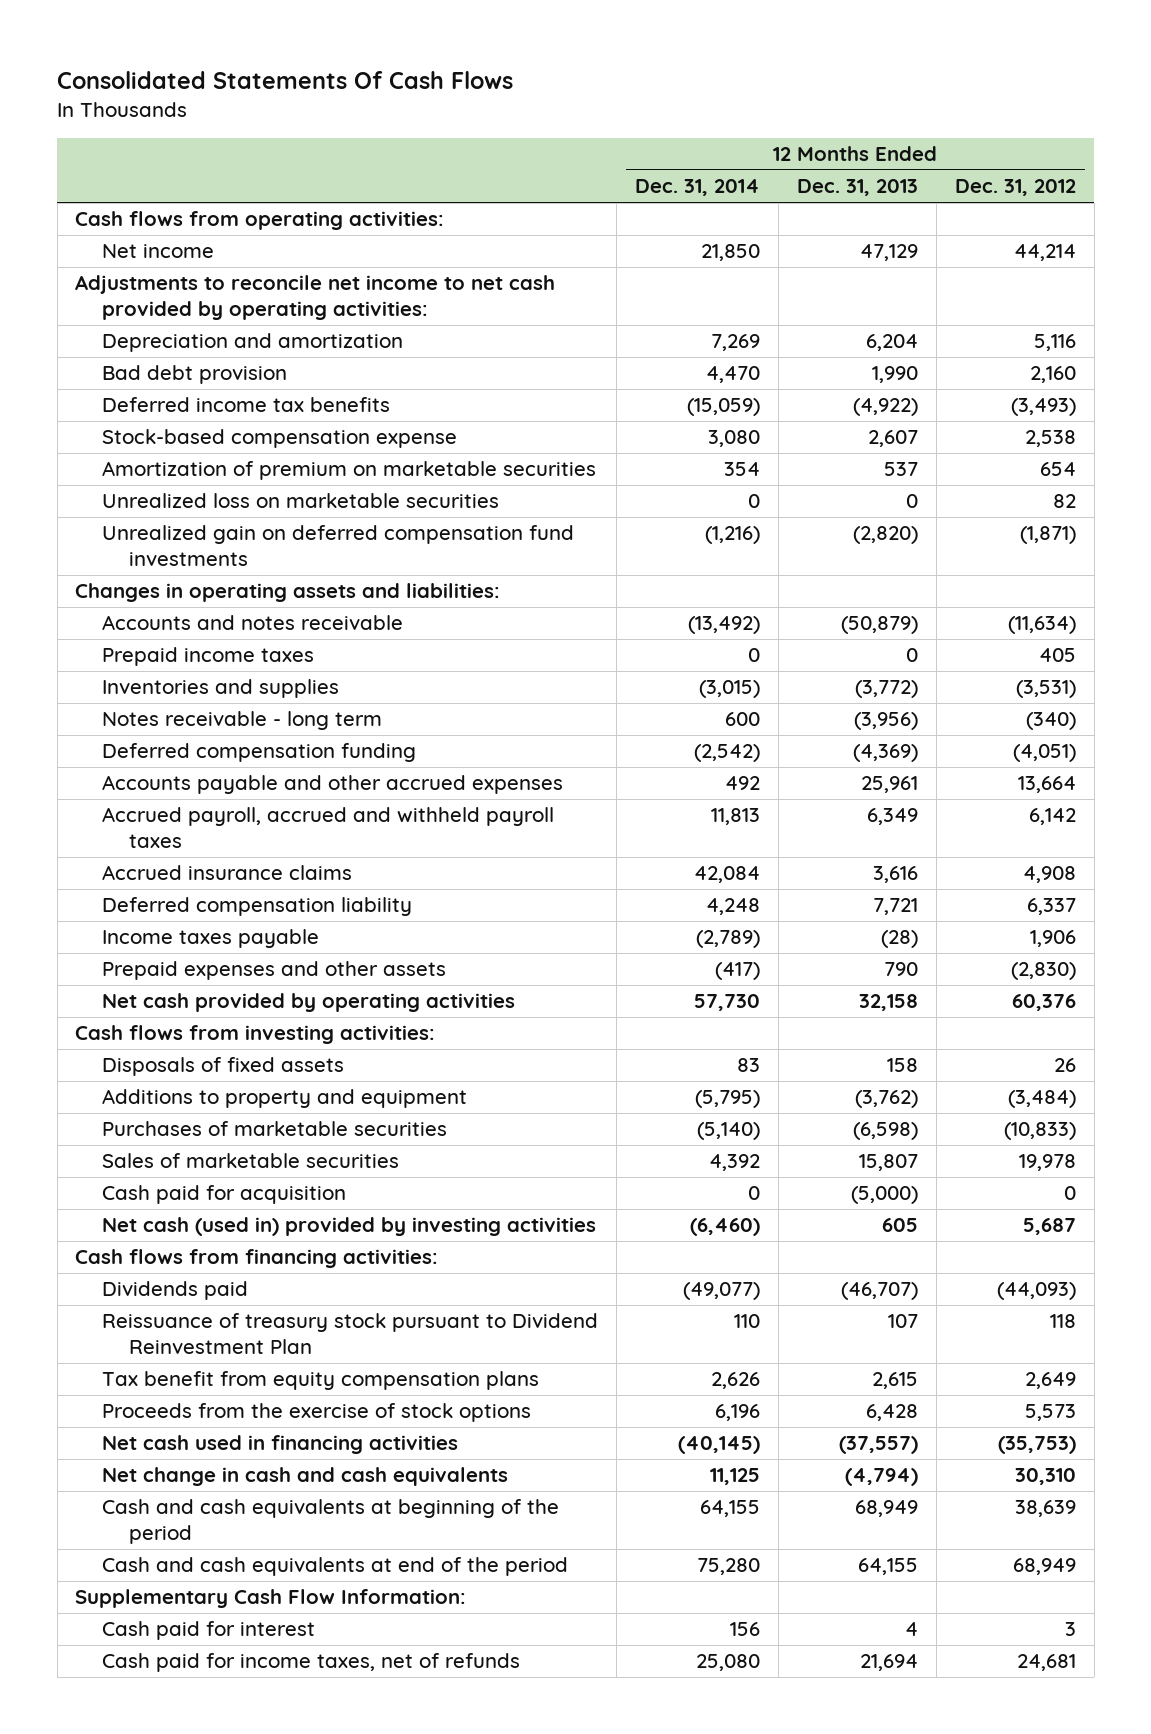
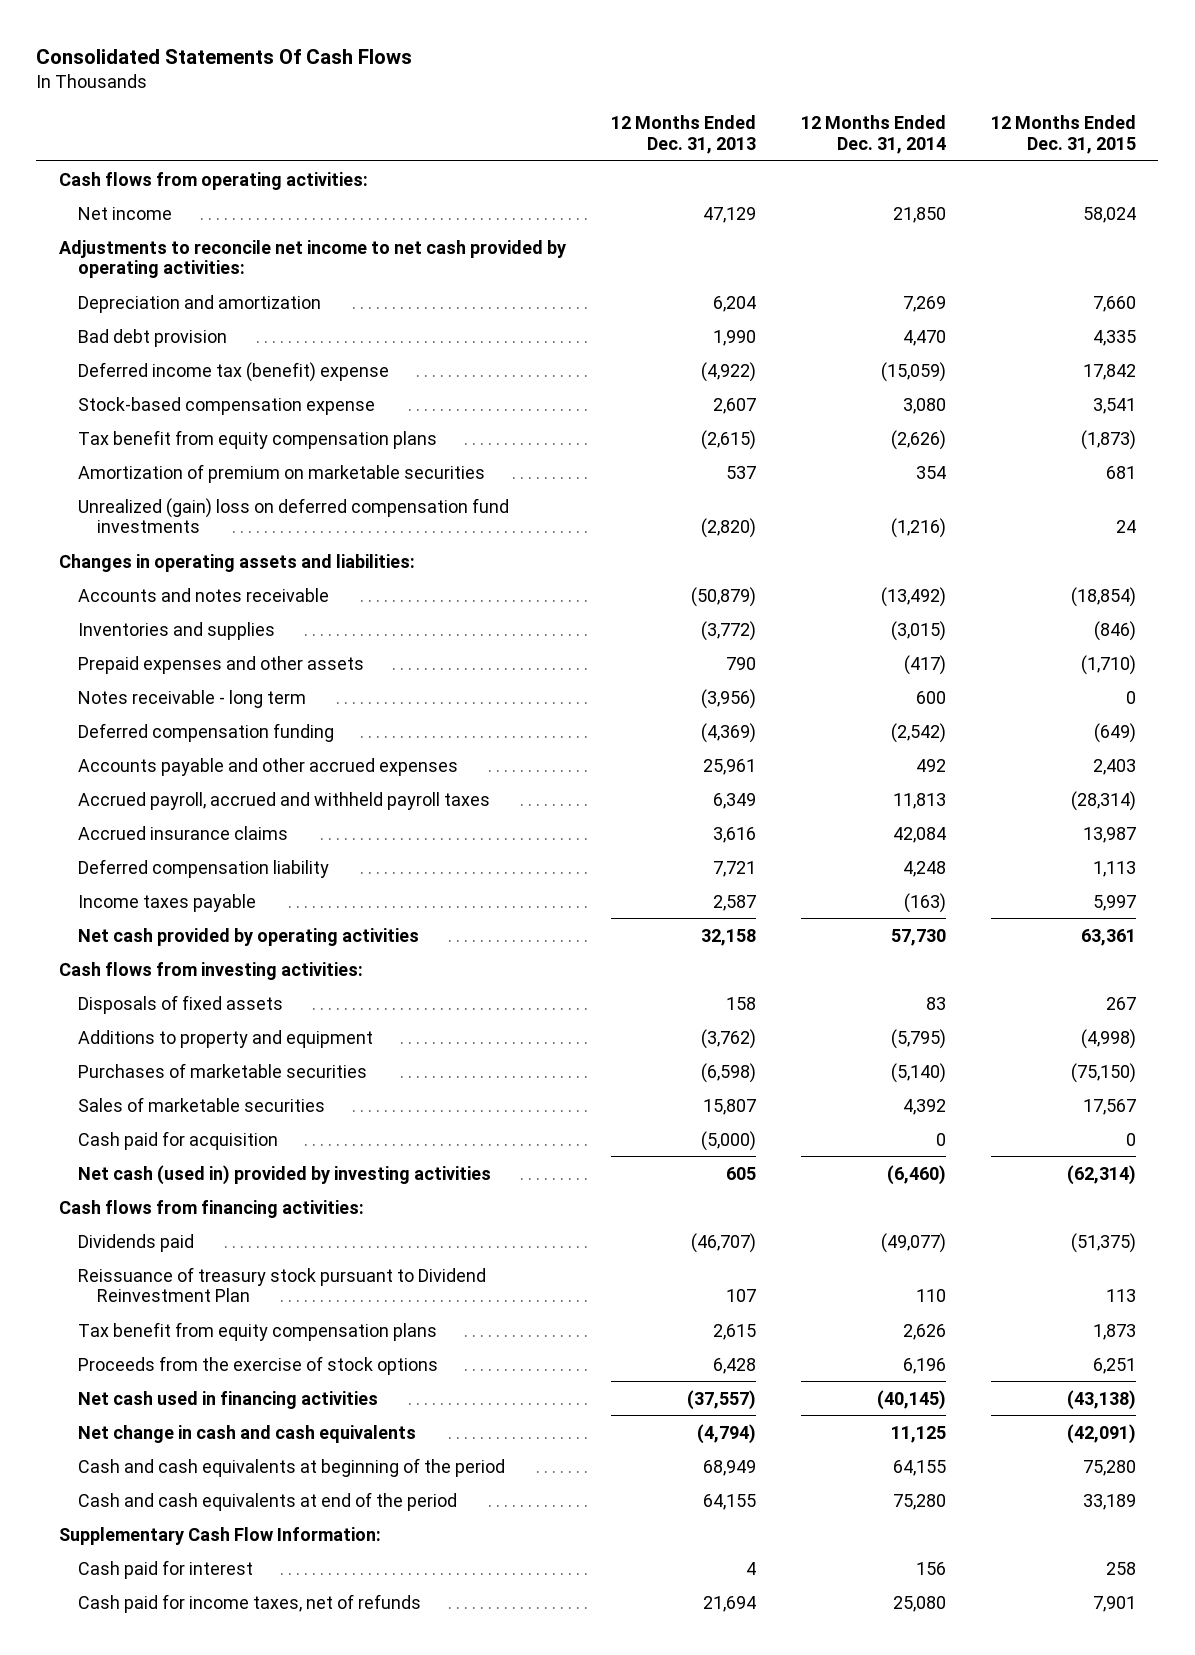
[954,179,1076,197] Dec. 31, 2012 -> none
none -> [990,115,1136,155] 12 Months Ended Dec. 31, 2015
[102,397,391,413] Deferred income tax benefits -> [77,361,389,382] Deferred income tax (benefit) expense
none -> [77,429,437,449] Tax benefit from equity compensation plans
[102,493,500,509] Unrealized loss on marketable securities -> none
[102,525,575,566] Unrealized gain on deferred compensation fund investments -> [77,497,509,534] Unrealized (gain) loss on deferred compensation fund investments
[102,647,315,667] Prepaid income taxes -> none
[102,961,447,981] Prepaid expenses and other assets -> [77,655,364,674] Prepaid expenses and other assets
[696,930,761,949] (2,789) -> [903,892,946,913] (163)
[880,930,918,949] (28) -> [712,894,756,911] 2,587

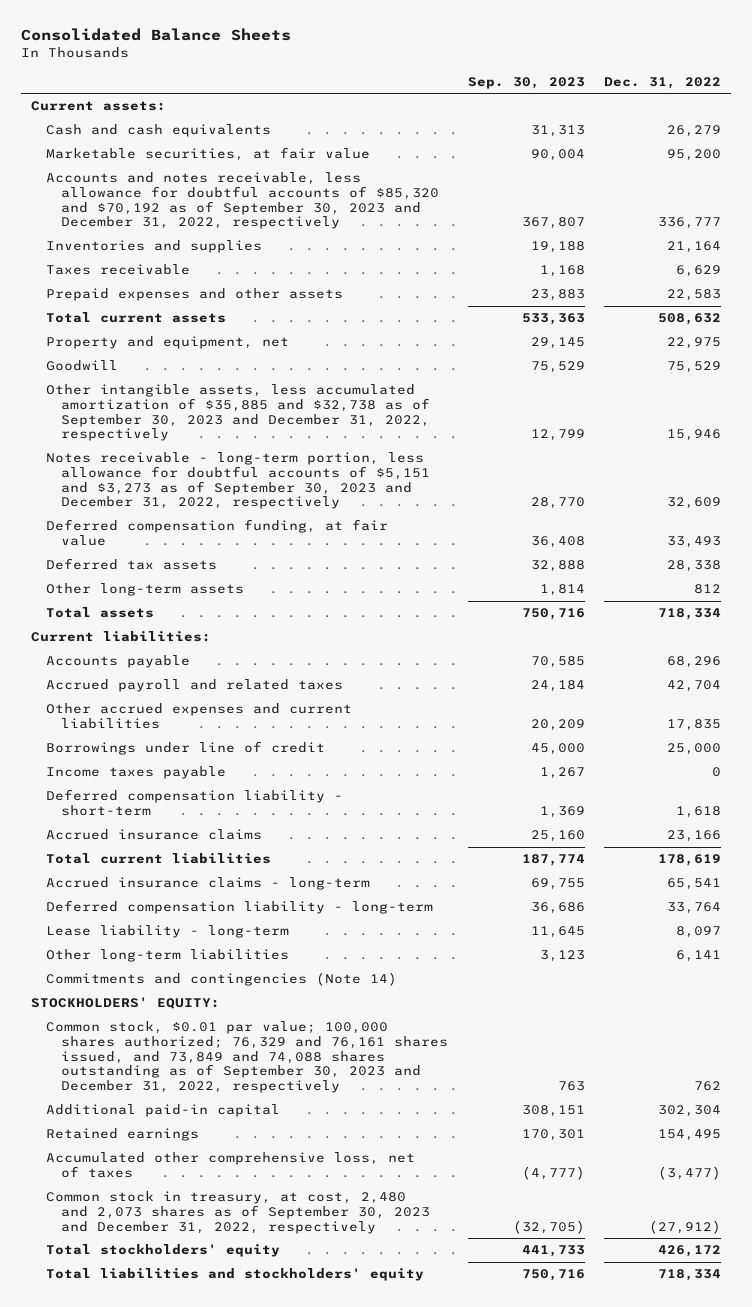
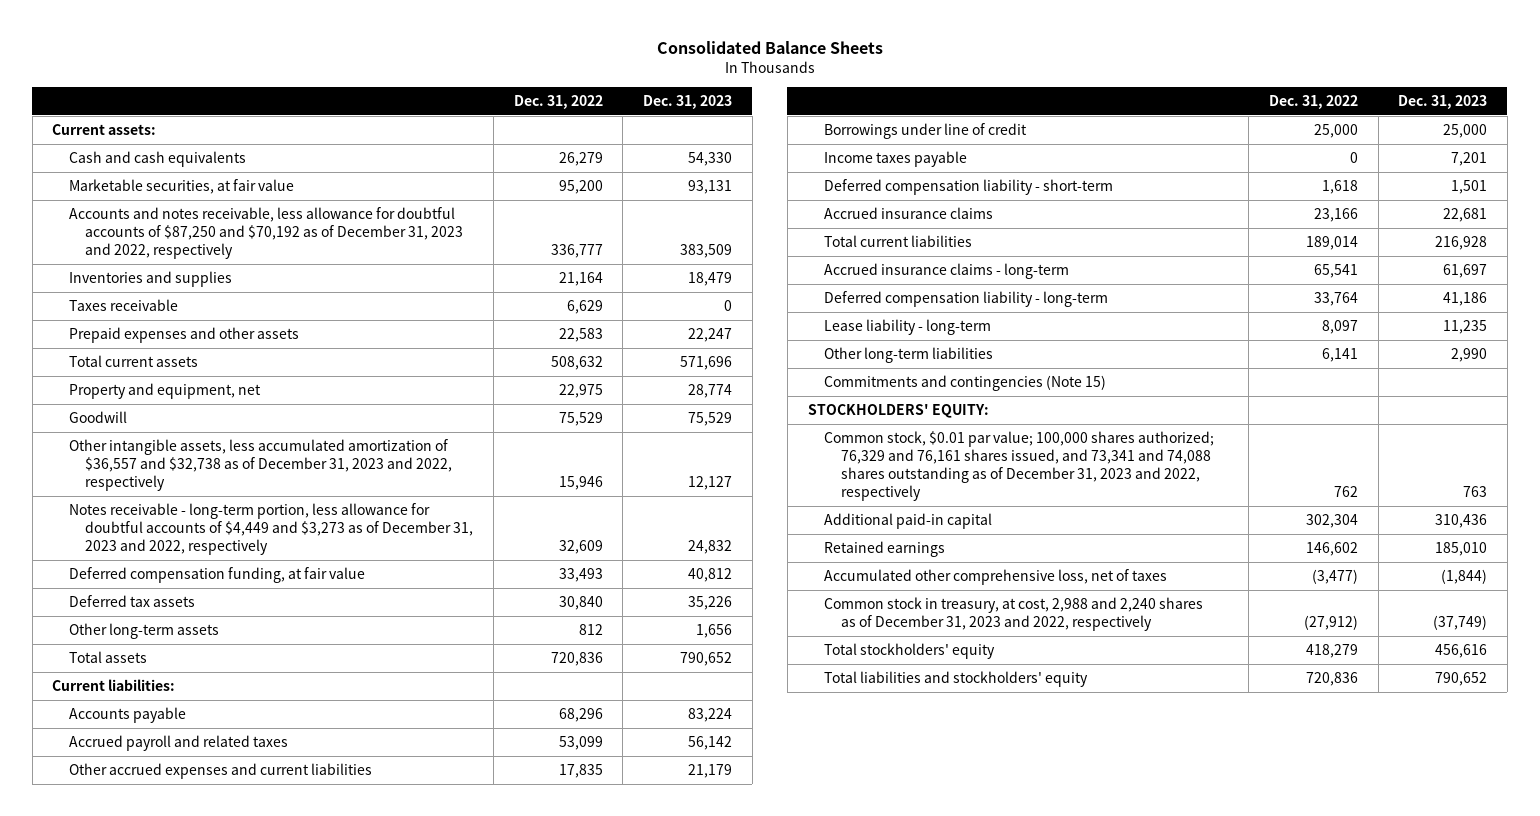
[467,76,585,89] Sep. 30, 2023 -> none
none -> [643,94,733,109] Dec. 31, 2023
[45,172,439,230] Accounts and notes receivable, less allowance for doubtful accounts of $85,320 and $70,192 as of September 30, 2023 and December 31, 2022, respectively -> [68,206,464,260] Accounts and notes receivable, less allowance for doubtful accounts of $87,250 and $70,192 as of December 31, 2023 and 2022, respectively
[45,384,430,442] Other intangible assets, less accumulated amortization of $35,885 and $32,738 as of September 30, 2023 and December 31, 2022, respectively -> [68,438,453,492] Other intangible assets, less accumulated amortization of $36,557 and $32,738 as of December 31, 2023 and 2022, respectively
[45,452,430,510] Notes receivable - long-term portion, less allowance for doubtful accounts of $5,151 and $3,273 as of September 30, 2023 and December 31, 2022, respectively -> [68,502,474,556] Notes receivable - long-term portion, less allowance for doubtful accounts of $4,449 and $3,273 as of December 31, 2023 and 2022, respectively
[667,560,722,573] 28,338 -> [558,595,603,610] 30,840
[658,608,722,621] 718,334 -> [550,651,603,666] 720,836
[667,680,722,693] 42,704 -> [558,735,603,750] 53,099
[658,854,722,867] 178,619 -> [1305,235,1358,250] 189,014
[45,972,397,987] Commitments and contingencies (Note 14) -> [824,374,1107,391] Commitments and contingencies (Note 15)
[45,1021,448,1094] Common stock, $0.01 par value; 100,000 shares authorized; 76,329 and 76,161 shares issued, and 73,849 and 74,088 shares outstanding as of September 30, 2023 and December 31, 2022, respectively -> [824,430,1215,502] Common stock, $0.01 par value; 100,000 shares authorized; 76,329 and 76,161 shares issued, and 73,341 and 74,088 shares outstanding as of December 31, 2023 and 2022, respectively
[658,1129,722,1142] 154,495 -> [1305,541,1358,556] 146,602
[45,1191,430,1234] Common stock in treasury, at cost, 2,480 and 2,073 shares as of September 30, 2023 and December 31, 2022, respectively -> [824,596,1204,632] Common stock in treasury, at cost, 2,988 and 2,240 shares as of December 31, 2023 and 2022, respectively
[658,1245,722,1258] 426,172 -> [1305,643,1358,658] 418,279
[658,1269,722,1282] 718,334 -> [1305,671,1358,686] 720,836

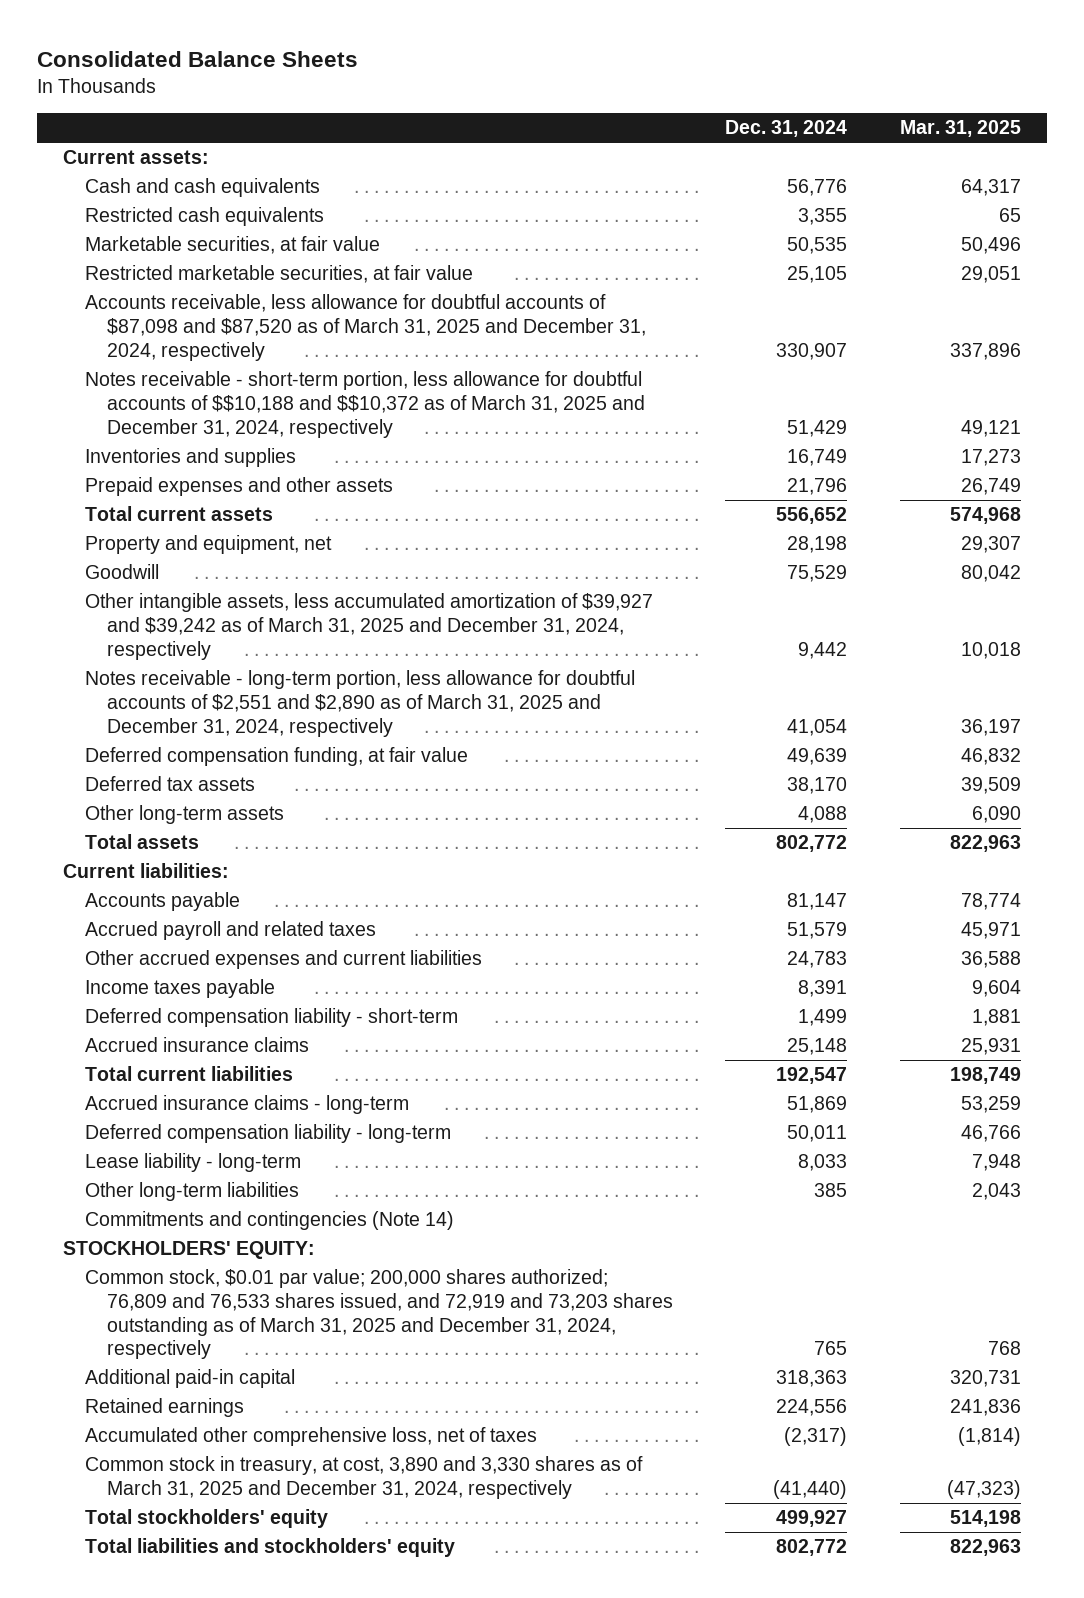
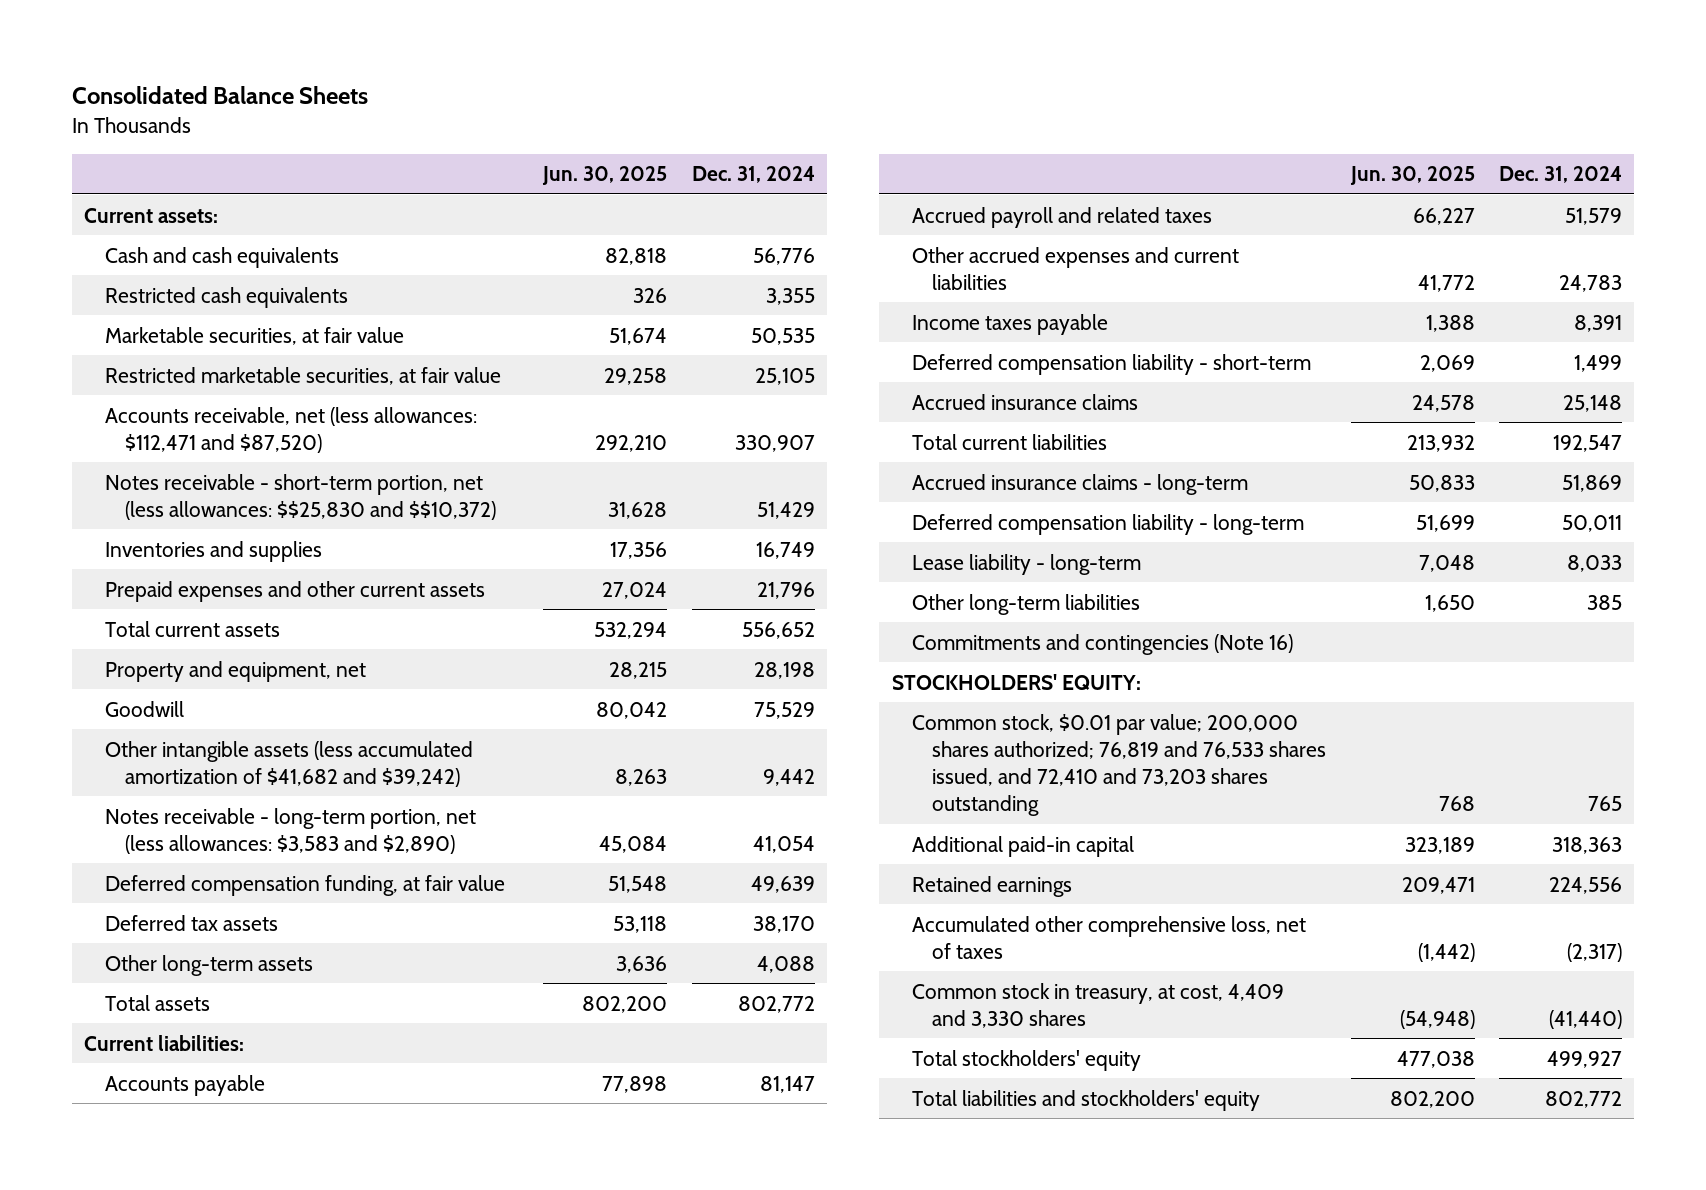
[899,120,1021,138] Mar. 31, 2025 -> none
none -> [542,166,668,186] Jun. 30, 2025
[84,294,646,361] Accounts receivable, less allowance for doubtful accounts of $87,098 and $87,520 as of March 31, 2025 and December 31, 2024, respectively -> [104,406,477,453] Accounts receivable, net (less allowances: $112,471 and $87,520)
[84,371,645,438] Notes receivable - short-term portion, less allowance for doubtful accounts of $$10,188 and $$10,372 as of March 31, 2025 and December 31, 2024, respectively -> [104,473,497,520] Notes receivable - short-term portion, net (less allowances: $$25,830 and $$10,372)
[84,477,393,497] Prepaid expenses and other assets -> [104,580,485,602] Prepaid expenses and other current assets
[84,593,653,660] Other intangible assets, less accumulated amortization of $39,927 and $39,242 as of March 31, 2025 and December 31, 2024, respectively -> [104,740,473,787] Other intangible assets (less accumulated amortization of $41,682 and $39,242)
[84,670,635,737] Notes receivable - long-term portion, less allowance for doubtful accounts of $2,551 and $2,890 as of March 31, 2025 and December 31, 2024, respectively -> [104,807,476,854] Notes receivable - long-term portion, net (less allowances: $3,583 and $2,890)
[84,1211,454,1231] Commitments and contingencies (Note 14) -> [912,633,1294,655] Commitments and contingencies (Note 16)
[84,1269,673,1360] Common stock, $0.01 par value; 200,000 shares authorized; 76,809 and 76,533 shares issued, and 72,919 and 73,203 shares outstanding as of March 31, 2025 and December 31, 2024, respectively -> [912,713,1327,816] Common stock, $0.01 par value; 200,000 shares authorized; 76,819 and 76,533 shares issued, and 72,410 and 73,203 shares outstanding
[84,1456,643,1499] Common stock in treasury, at cost, 3,890 and 3,330 shares as of March 31, 2025 and December 31, 2024, respectively -> [912,982,1285,1028] Common stock in treasury, at cost, 4,409 and 3,330 shares

